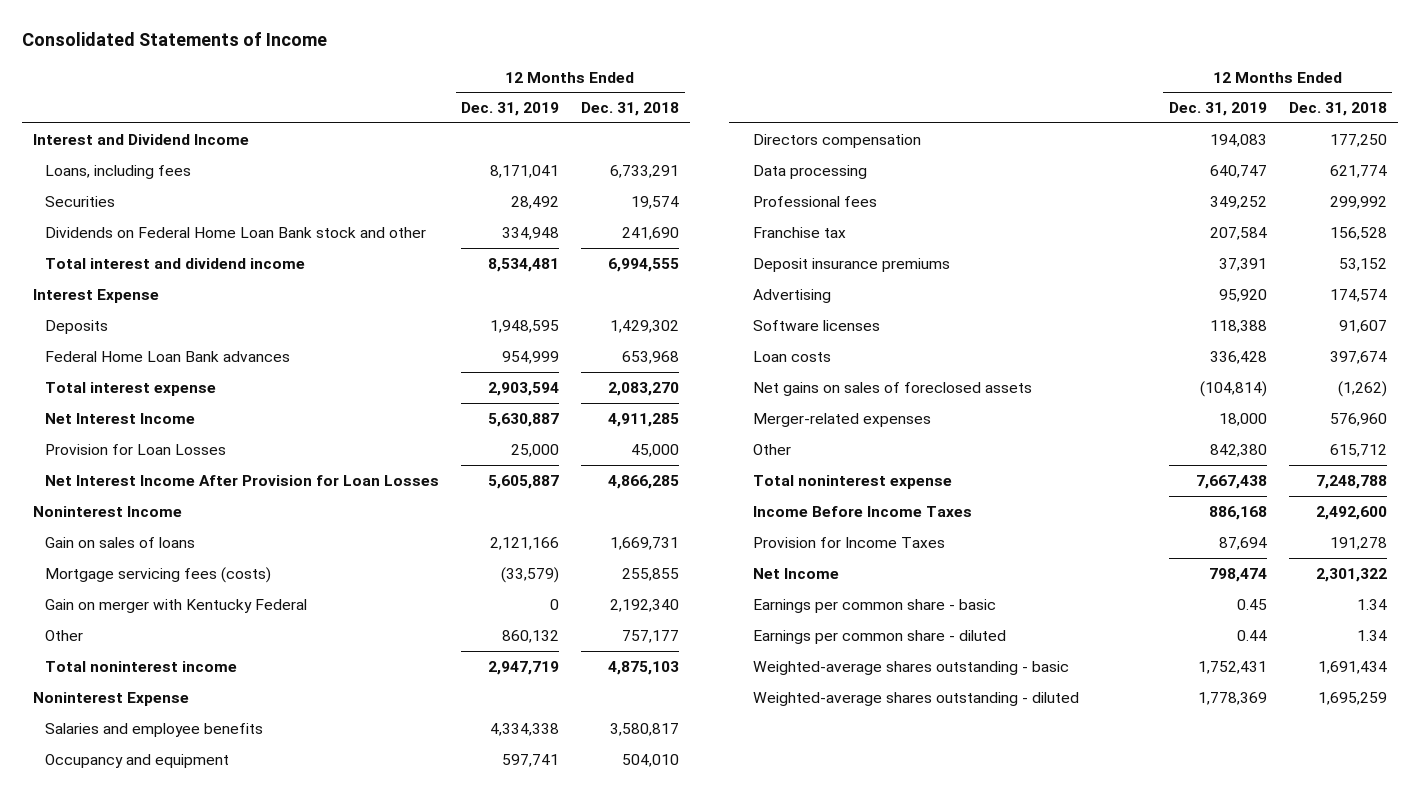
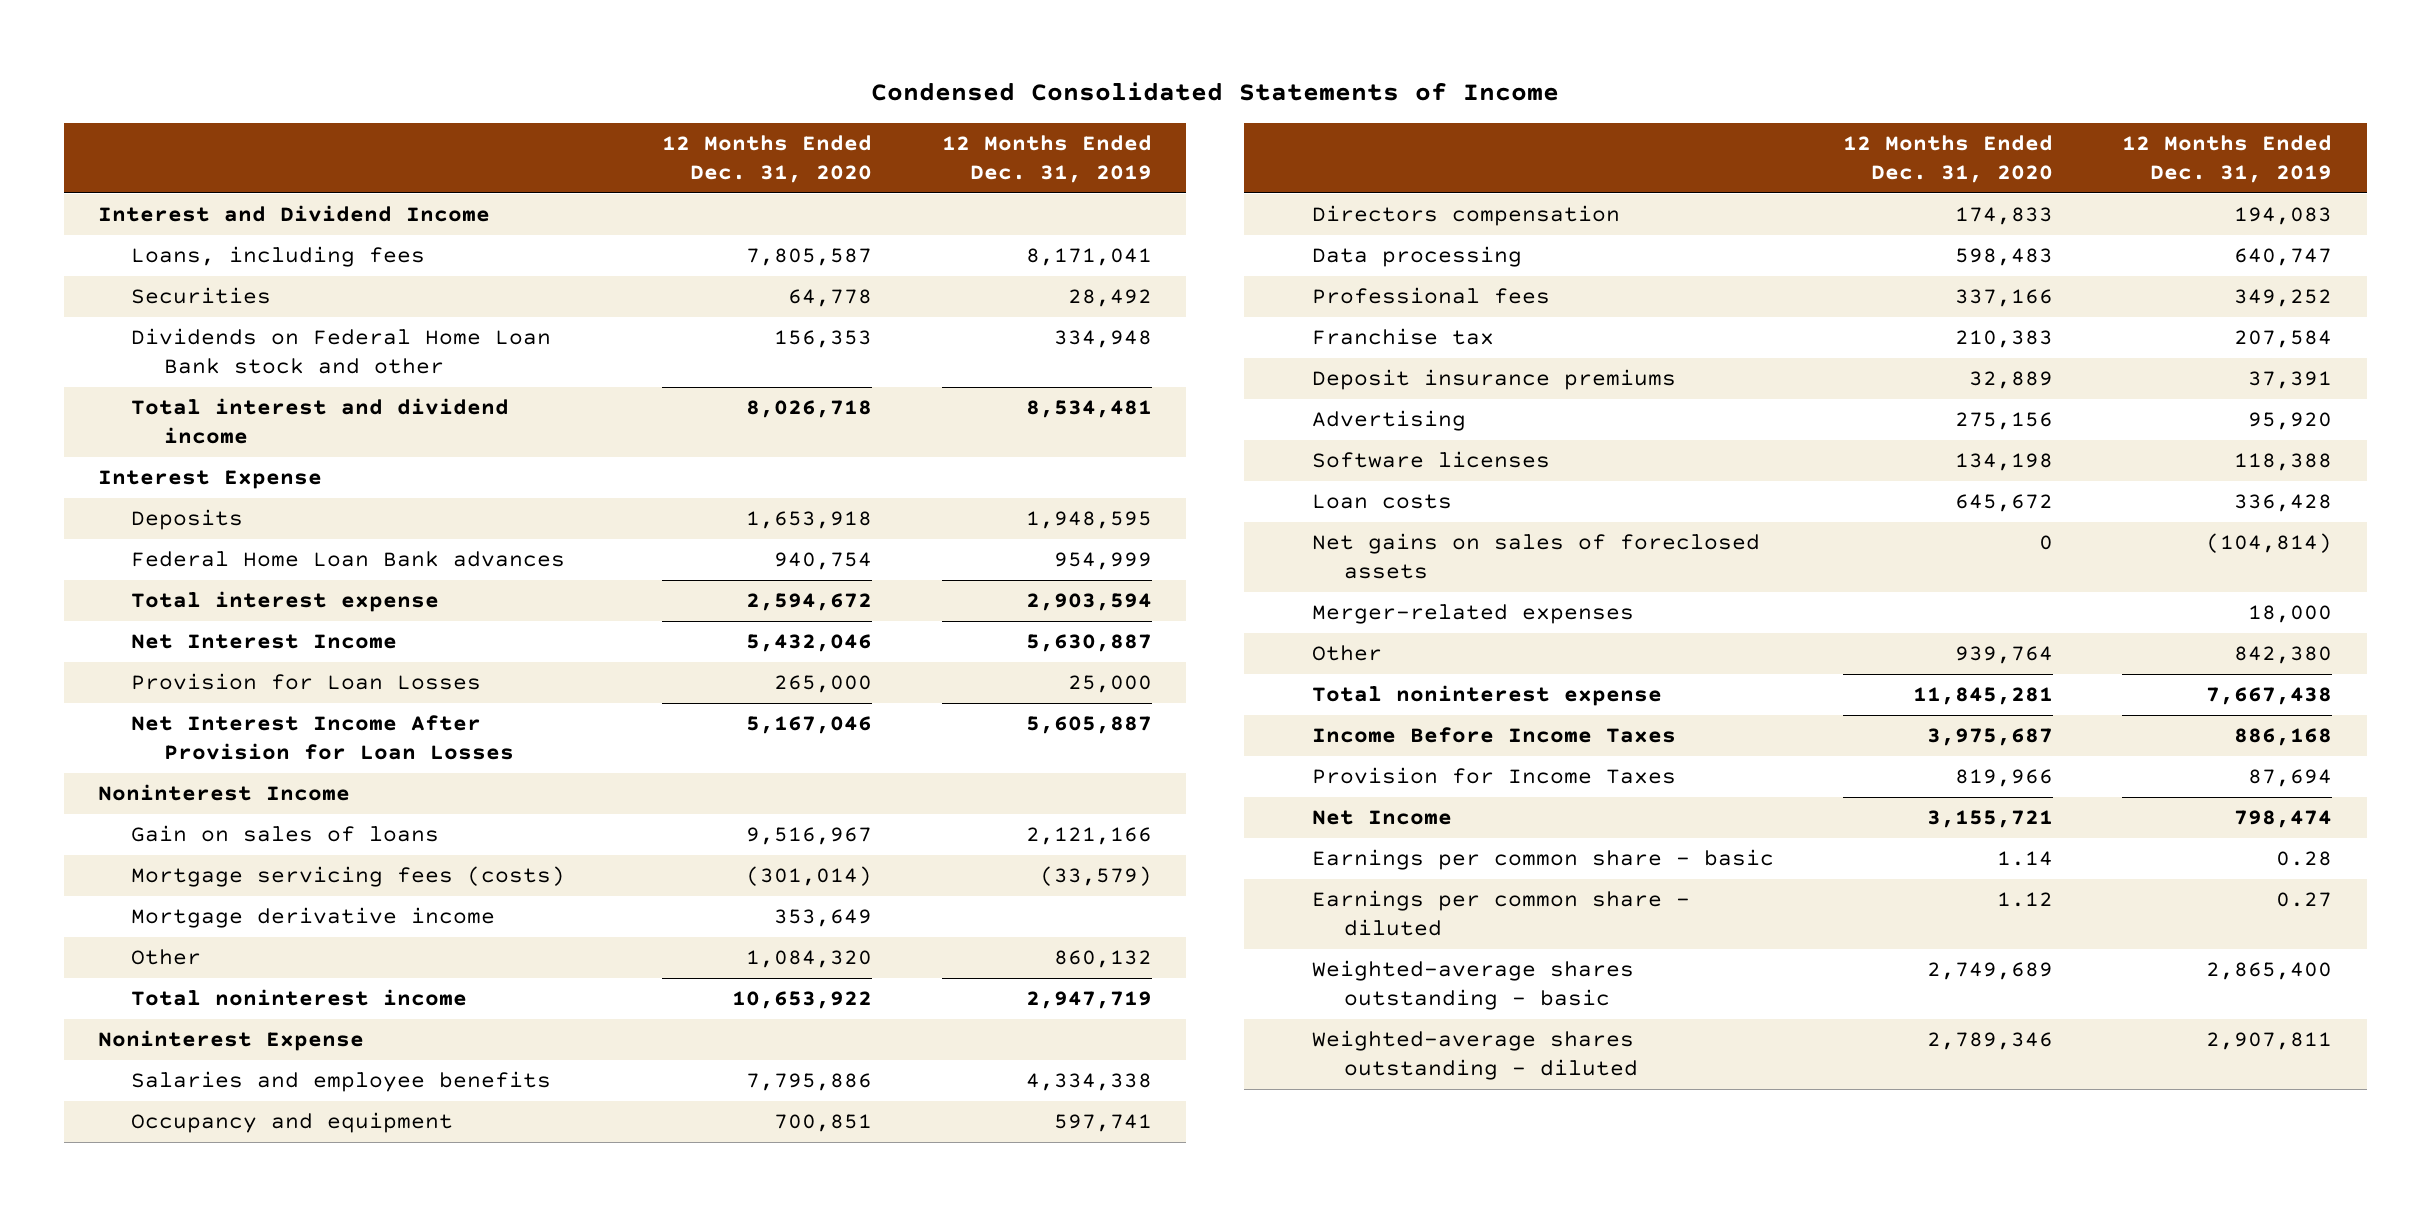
[21,32,327,47] Consolidated Statements of Income -> [871,81,1560,101] Condensed Consolidated Statements of Income
[581,102,680,117] Dec. 31, 2018 -> none
none -> [662,135,873,183] 12 Months Ended Dec. 31, 2020
[45,598,308,613] Gain on merger with Kentucky Federal -> none
none -> [131,907,496,929] Mortgage derivative income
[1236,598,1267,610] 0.45 -> [2276,851,2333,867] 0.28
[1236,629,1267,641] 0.44 -> [2276,892,2333,908] 0.27
[1197,660,1267,674] 1,752,431 -> [2206,962,2333,981] 2,865,400
[1197,691,1267,705] 1,778,369 -> [2206,1032,2333,1051] 2,907,811

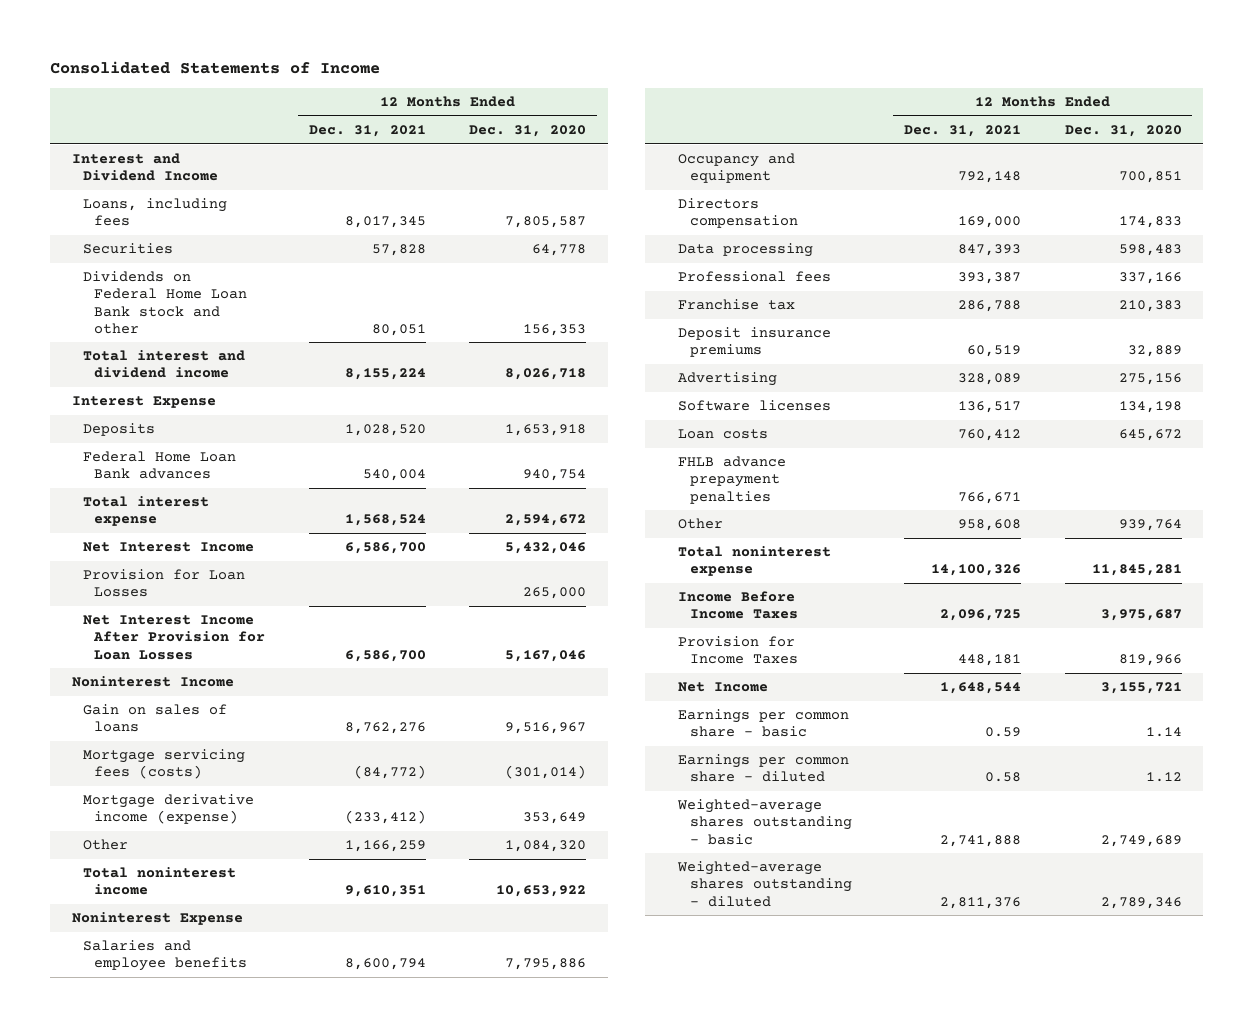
[871,81,1560,101] Condensed Consolidated Statements of Income -> [49,61,380,75] Consolidated Statements of Income
[941,135,1152,183] 12 Months Ended Dec. 31, 2019 -> none
none -> [308,125,426,138] Dec. 31, 2021
[131,907,496,929] Mortgage derivative income -> [83,794,255,825] Mortgage derivative income (expense)
[1311,533,1760,580] Net gains on sales of foreclosed assets -> none
[1311,604,1634,625] Merger-related expenses -> none
none -> [678,456,787,504] FHLB advance prepayment penalties

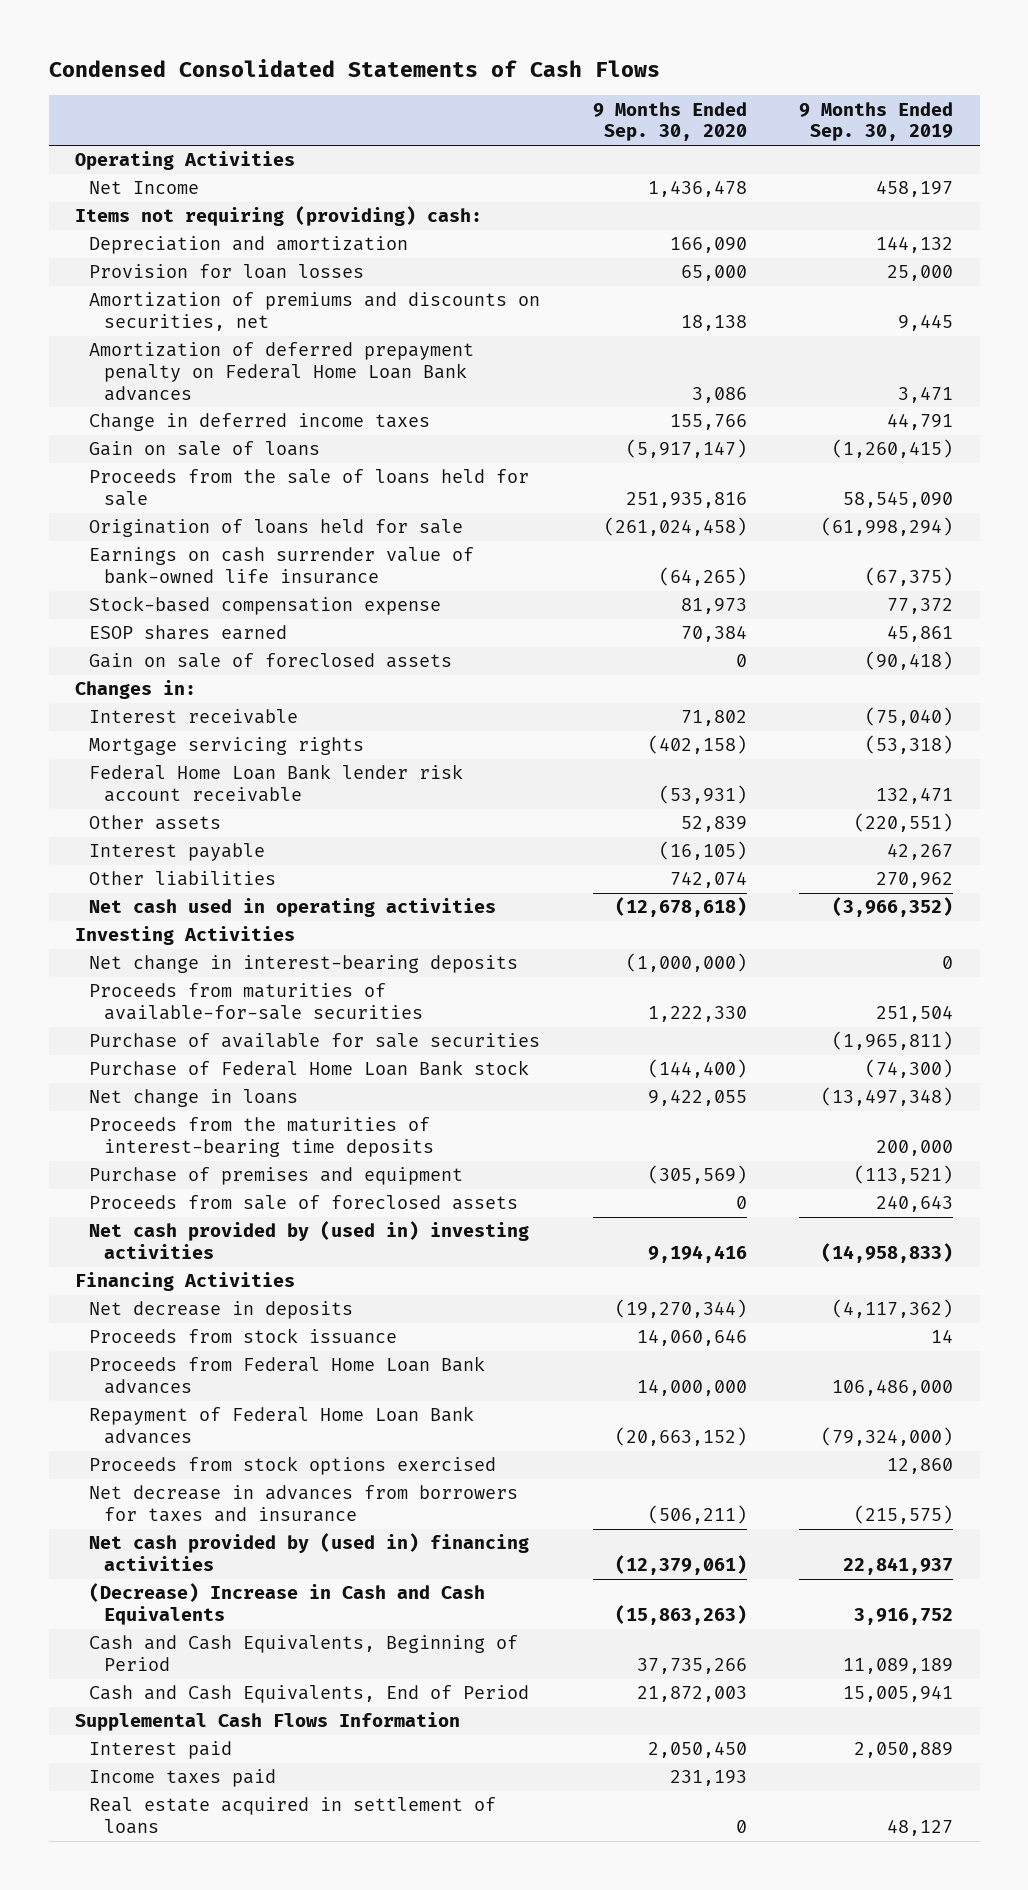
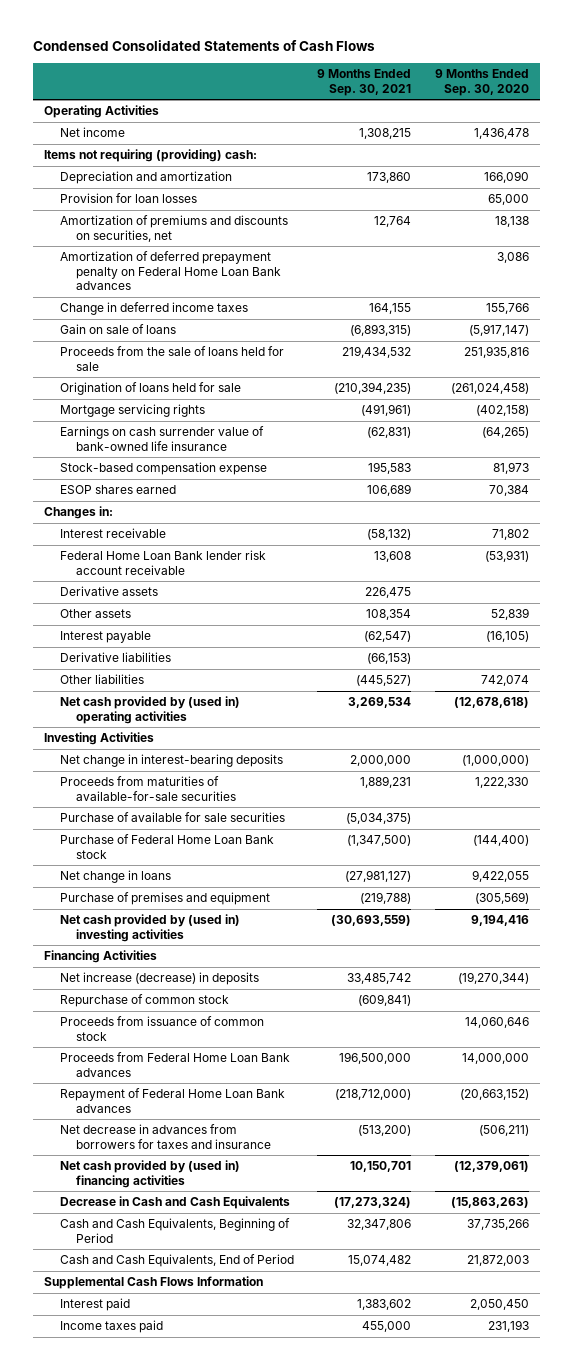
[799,101,954,142] 9 Months Ended Sep. 30, 2019 -> none
none -> [317,69,412,96] 9 Months Ended Sep. 30, 2021
[89,181,200,195] Net Income -> [60,127,126,138] Net income
[89,737,365,756] Mortgage servicing rights -> [60,404,206,418] Mortgage servicing rights
[89,653,453,669] Gain on sale of foreclosed assets -> none
none -> [60,586,159,597] Derivative assets
none -> [60,652,172,663] Derivative liabilities
[89,898,497,918] Net cash used in operating activities -> [60,696,241,724] Net cash provided by (used in) operating activities
[89,1117,434,1158] Proceeds from the maturities of interest-bearing time deposits -> none
[89,1195,519,1211] Proceeds from sale of foreclosed assets -> none
[89,1301,354,1320] Net decrease in deposits -> [60,972,260,986] Net increase (decrease) in deposits
none -> [60,994,230,1008] Repurchase of common stock
[89,1328,398,1345] Proceeds from stock issuance -> [60,1016,265,1041] Proceeds from issuance of common stock
[89,1456,497,1476] Proceeds from stock options exercised -> none
[89,1583,486,1626] (Decrease) Increase in Cash and Cash Equivalents -> [60,1196,291,1210] Decrease in Cash and Cash Equivalents
[89,1797,497,1835] Real estate acquired in settlement of loans -> none

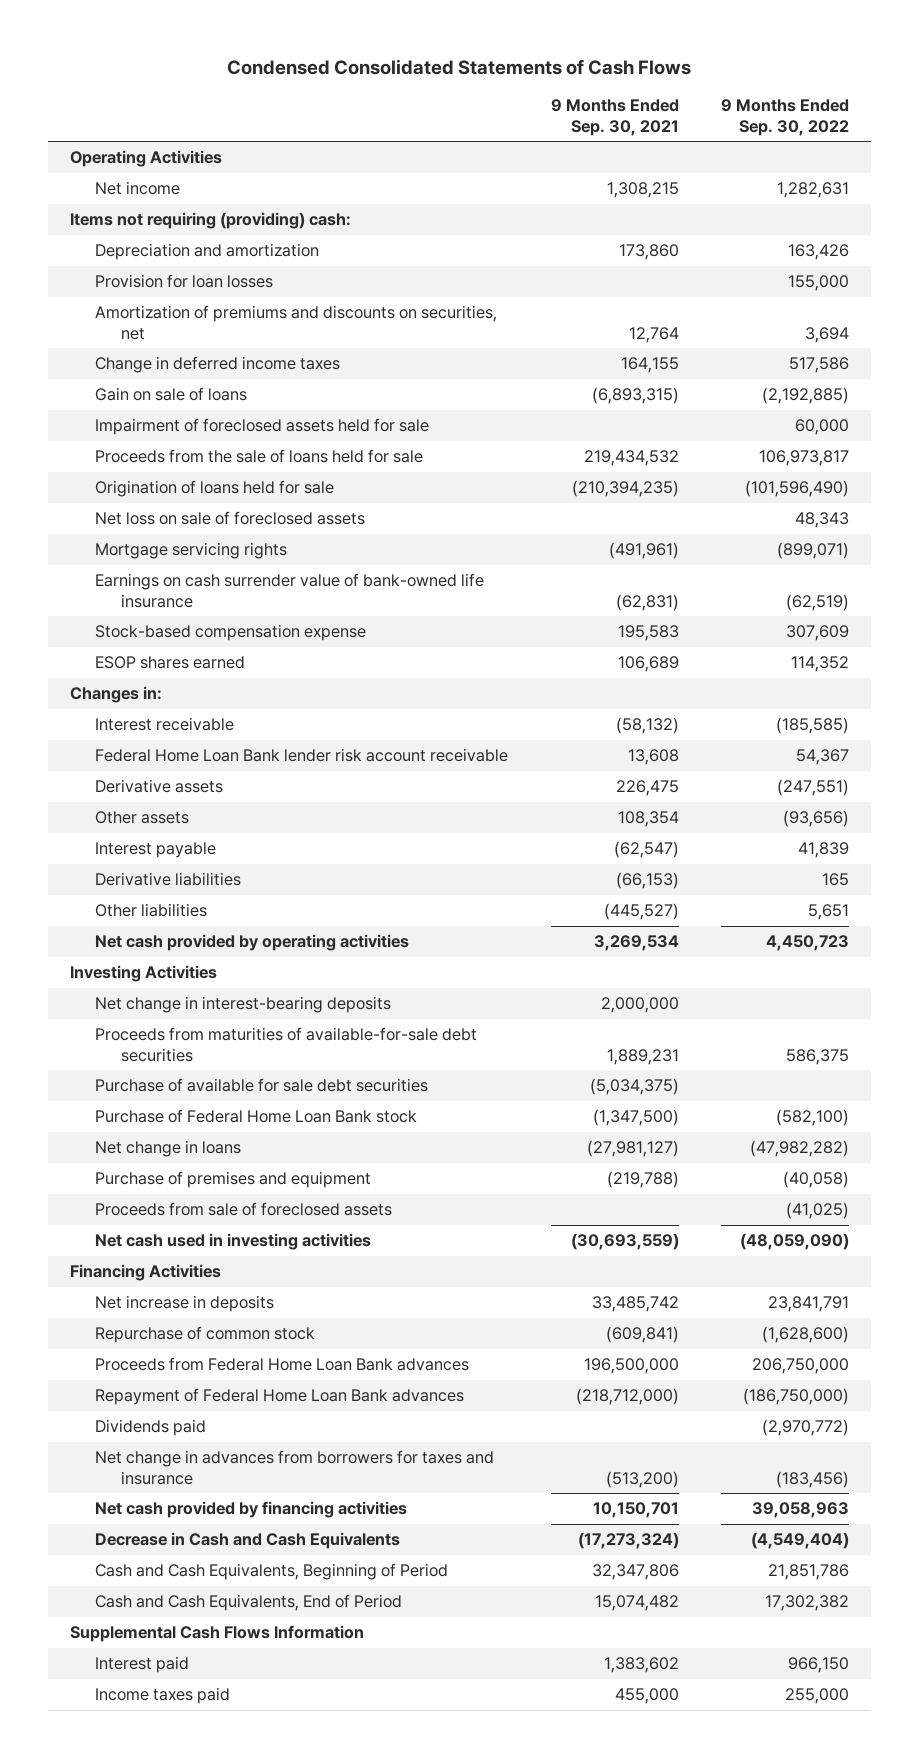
[434,69,529,96] 9 Months Ended Sep. 30, 2020 -> none
none -> [721,99,850,136] 9 Months Ended Sep. 30, 2022
[60,251,282,291] Amortization of deferred prepayment penalty on Federal Home Loan Bank advances -> none
none -> [95,418,430,436] Impairment of foreclosed assets held for sale
none -> [95,511,366,526] Net loss on sale of foreclosed assets
[60,696,241,724] Net cash provided by (used in) operating activities -> [95,934,410,952] Net cash provided by operating activities
[60,776,237,801] Proceeds from maturities of available-for-sale securities -> [95,1027,478,1062] Proceeds from maturities of available-for-sale debt securities
[60,812,286,823] Purchase of available for sale securities -> [95,1078,429,1093] Purchase of available for sale debt securities
none -> [95,1202,393,1217] Proceeds from sale of foreclosed assets
[60,914,241,942] Net cash provided by (used in) investing activities -> [95,1233,372,1251] Net cash used in investing activities
[60,972,260,986] Net increase (decrease) in deposits -> [95,1295,275,1313] Net increase in deposits
[60,1016,265,1041] Proceeds from issuance of common stock -> none
none -> [95,1419,207,1437] Dividends paid
[60,1124,272,1149] Net decrease in advances from borrowers for taxes and insurance -> [95,1450,495,1485] Net change in advances from borrowers for taxes and insurance
[60,1160,241,1188] Net cash provided by (used in) financing activities -> [95,1501,408,1519] Net cash provided by financing activities

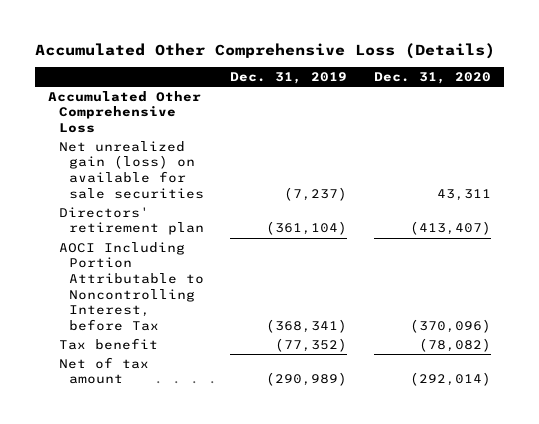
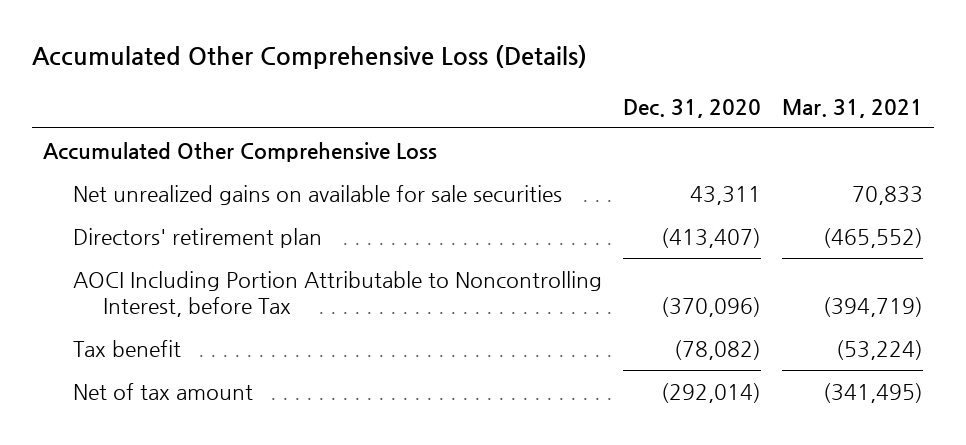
[230,71,348,84] Dec. 31, 2019 -> none
none -> [782,98,924,118] Mar. 31, 2021
[58,140,204,199] Net unrealized gain (loss) on available for sale securities -> [72,184,562,205] Net unrealized gains on available for sale securities

